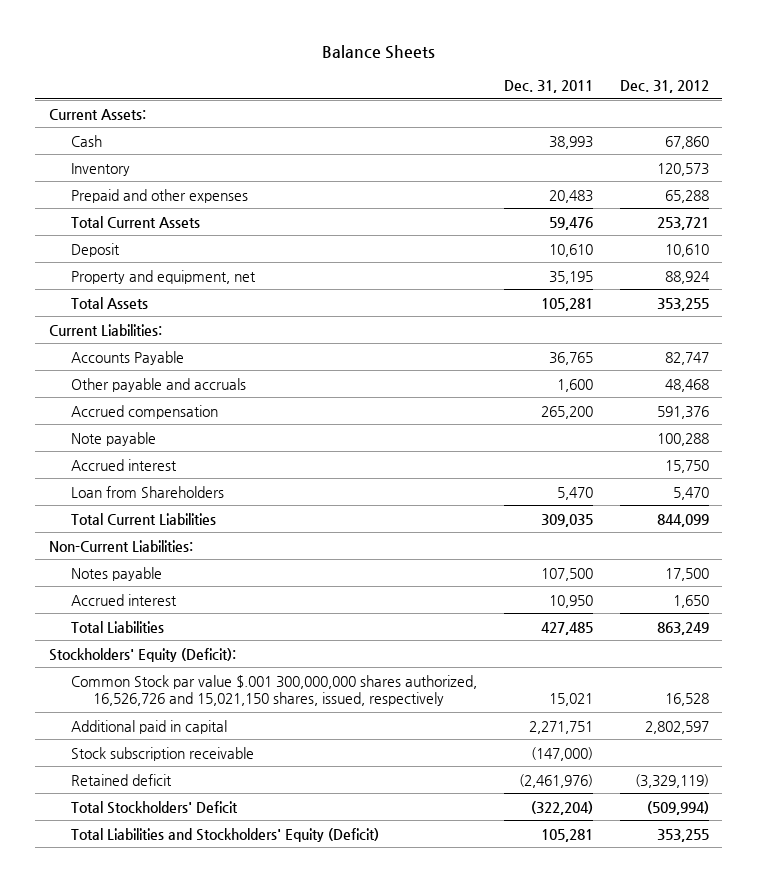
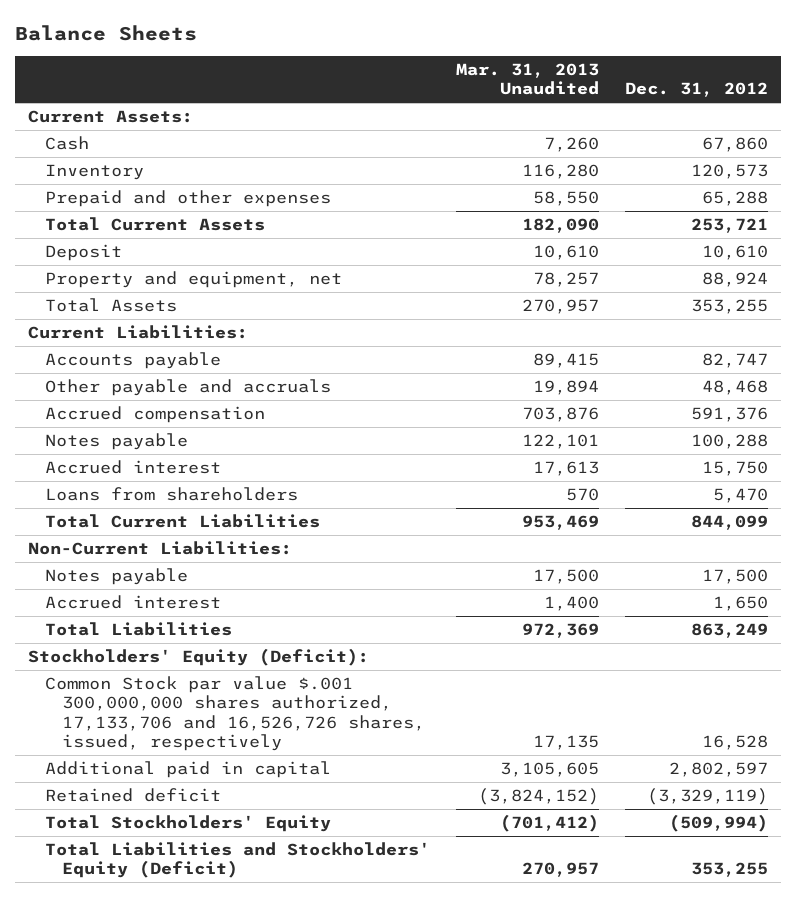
[503,79,593,93] Dec. 31, 2011 -> none
none -> [456,62,600,96] Mar. 31, 2013 Unaudited
[70,350,184,365] Accounts Payable -> [45,351,222,369] Accounts payable
[70,431,156,446] Note payable -> [45,432,189,450] Notes payable
[70,485,224,498] Loan from Shareholders -> [45,486,299,501] Loans from shareholders
[70,674,477,707] Common Stock par value $.001 300,000,000 shares authorized, 16,526,726 and 15,021,150 shares, issued, respectively -> [45,675,425,752] Common Stock par value $.001 300,000,000 shares authorized, 17,133,706 and 16,526,726 shares, issued, respectively
[70,746,254,761] Stock subscription receivable -> none
[70,800,238,814] Total Stockholders' Deficit -> [45,814,332,832] Total Stockholders' Equity

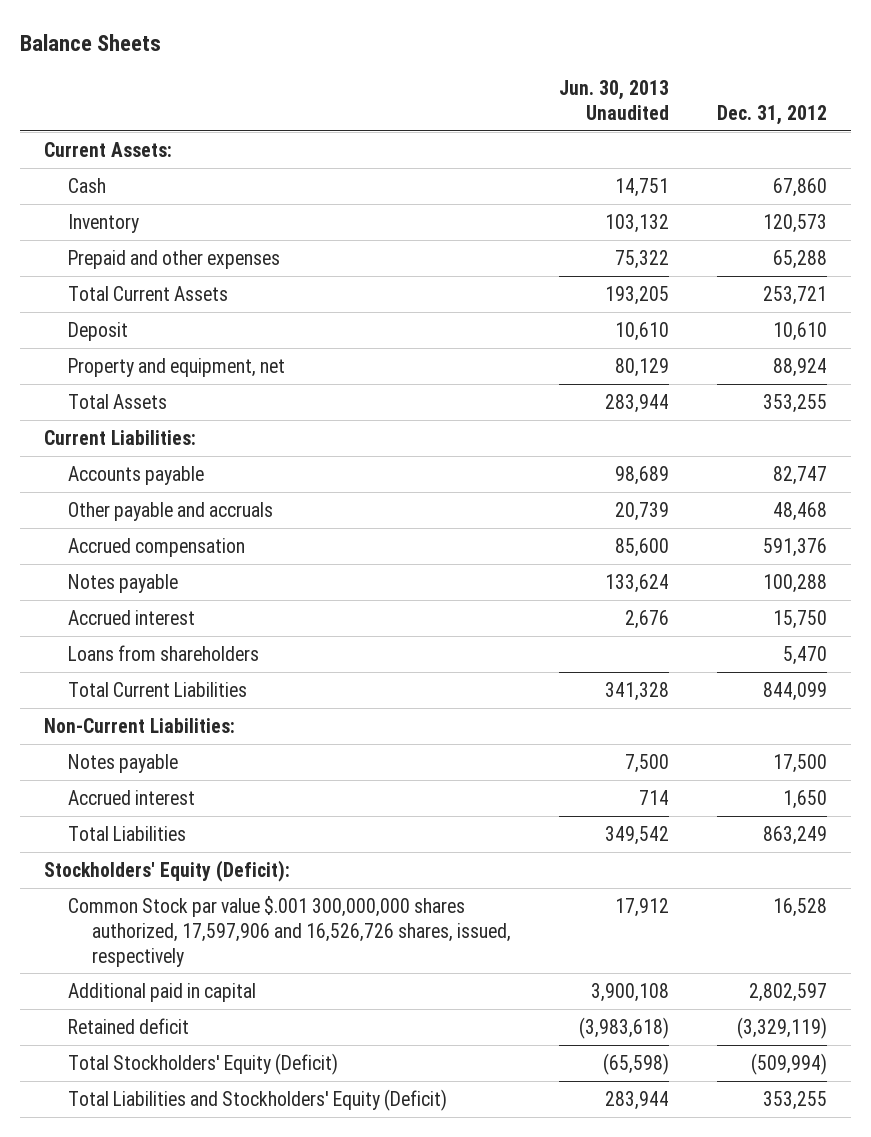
[456,62,600,96] Mar. 31, 2013 Unaudited -> none
none -> [559,80,670,121] Jun. 30, 2013 Unaudited
[45,675,425,752] Common Stock par value $.001 300,000,000 shares authorized, 17,133,706 and 16,526,726 shares, issued, respectively -> [68,895,512,967] Common Stock par value $.001 300,000,000 shares authorized, 17,597,906 and 16,526,726 shares, issued, respectively
[45,814,332,832] Total Stockholders' Equity -> [68,1052,339,1075] Total Stockholders' Equity (Deficit)

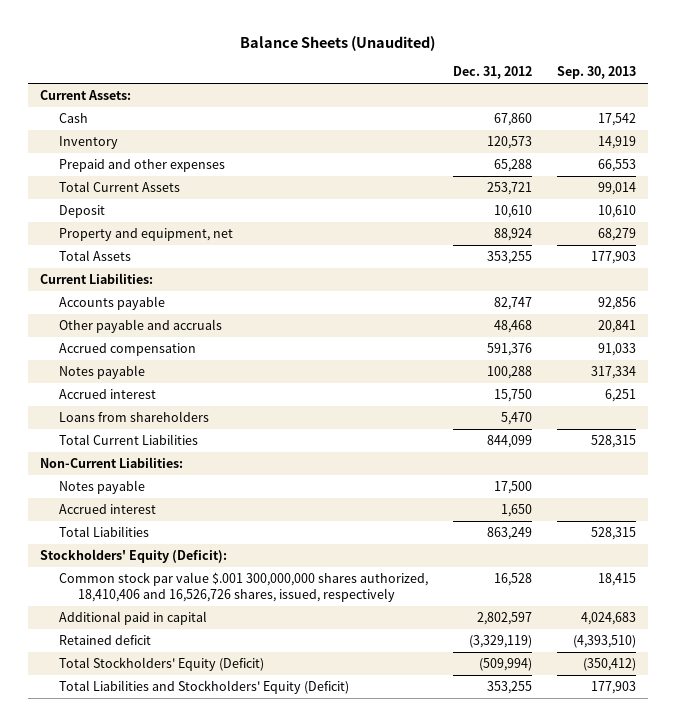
[20,33,162,51] Balance Sheets -> [239,35,435,51] Balance Sheets (Unaudited)
[559,80,670,121] Jun. 30, 2013 Unaudited -> none
none -> [556,66,636,80] Sep. 30, 2013
[68,895,512,967] Common Stock par value $.001 300,000,000 shares authorized, 17,597,906 and 16,526,726 shares, issued, respectively -> [58,572,428,602] Common stock par value $.001 300,000,000 shares authorized, 18,410,406 and 16,526,726 shares, issued, respectively

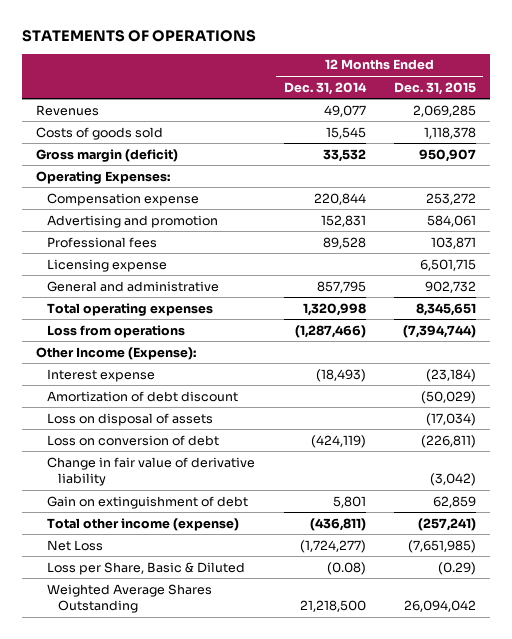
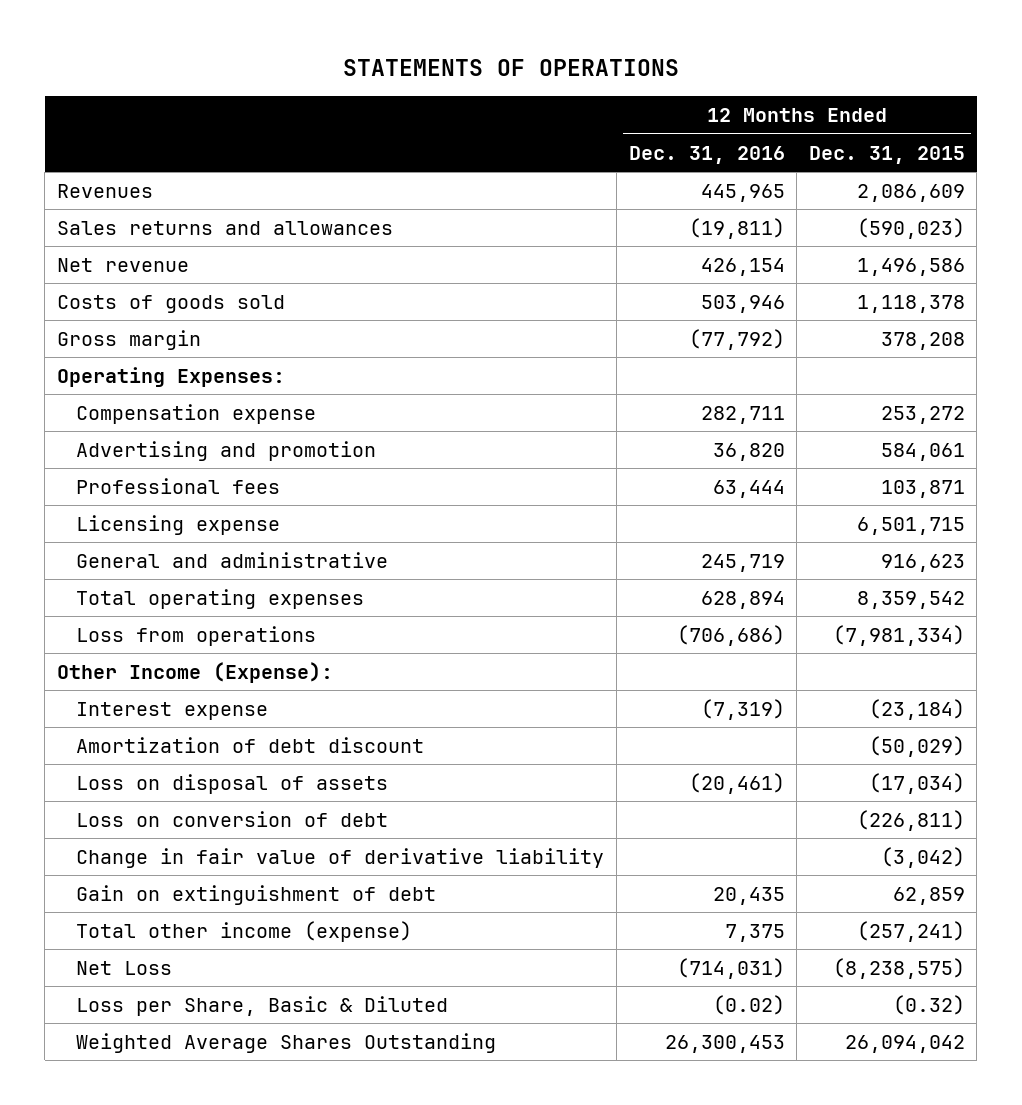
[283,81,367,95] Dec. 31, 2014 -> none
none -> [628,145,785,164] Dec. 31, 2016
[413,104,477,117] 2,069,285 -> [856,184,965,203] 2,086,609
none -> [57,221,394,236] Sales returns and allowances
none -> [57,258,190,273] Net revenue
[36,148,179,162] Gross margin (deficit) -> [57,330,202,351] Gross margin
[419,148,477,162] 950,907 -> [880,332,965,351] 378,208
[425,280,477,293] 902,732 -> [880,554,965,573] 916,623
[416,302,477,316] 8,345,651 -> [856,591,965,610] 8,359,542
[403,324,477,338] (7,394,744) -> [832,625,965,647] (7,981,334)
[408,539,477,553] (7,651,985) -> [832,958,965,980] (8,238,575)
[438,561,477,575] (0.29) -> [892,995,965,1016] (0.32)

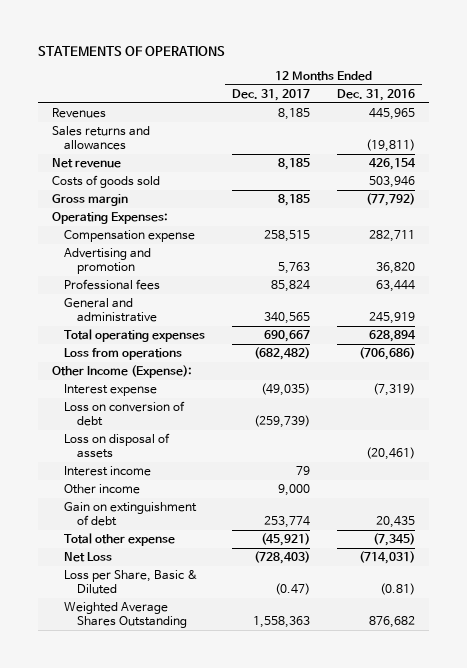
[808,145,965,164] Dec. 31, 2015 -> none
none -> [232,88,311,101] Dec. 31, 2017
[76,515,281,536] Licensing expense -> none
[700,554,785,573] 245,719 -> [369,311,416,324] 245,919
[76,737,425,754] Amortization of debt discount -> none
[76,848,605,869] Change in fair value of derivative liability -> none
[76,774,389,795] Loss on disposal of assets -> [64,432,171,458] Loss on disposal of assets
none -> [64,465,152,476] Interest income
none -> [64,483,141,494] Other income
[76,921,413,943] Total other income (expense) -> [64,532,176,546] Total other expense
[724,924,785,943] 7,375 -> [373,532,416,546] (7,345)
[712,995,785,1016] (0.02) -> [380,582,416,595] (0.81)
[664,1035,785,1054] 26,300,453 -> [369,615,416,628] 876,682

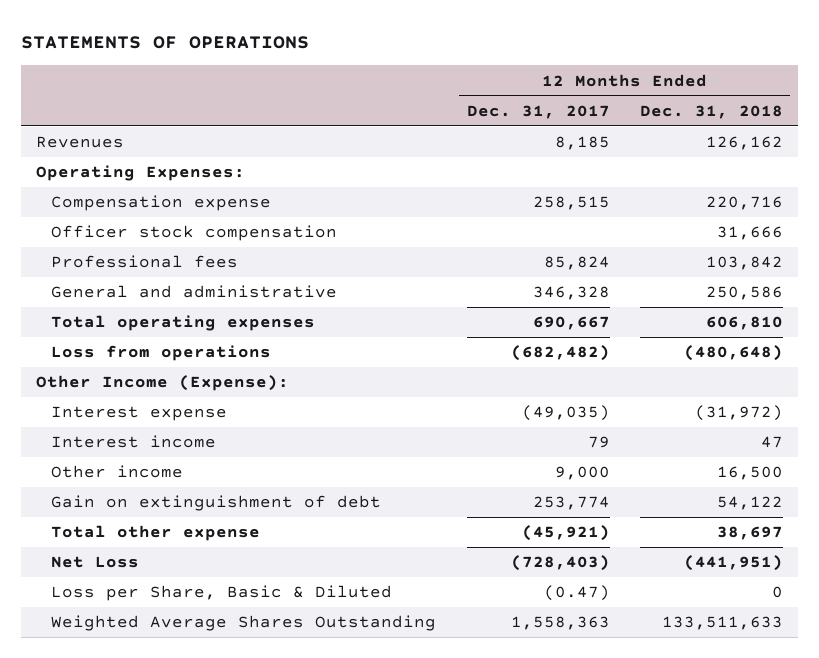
[337,88,416,101] Dec. 31, 2016 -> none
none -> [639,104,783,119] Dec. 31, 2018
[51,125,150,150] Sales returns and allowances -> none
[51,157,121,168] Net revenue -> none
[51,174,160,188] Costs of goods sold -> none
[51,193,128,206] Gross margin -> none
[64,247,152,274] Advertising and promotion -> none
none -> [51,225,338,242] Officer stock compensation
[264,311,311,324] 340,565 -> [532,286,610,301] 346,328
[64,400,186,426] Loss on conversion of debt -> none
[64,432,171,458] Loss on disposal of assets -> none

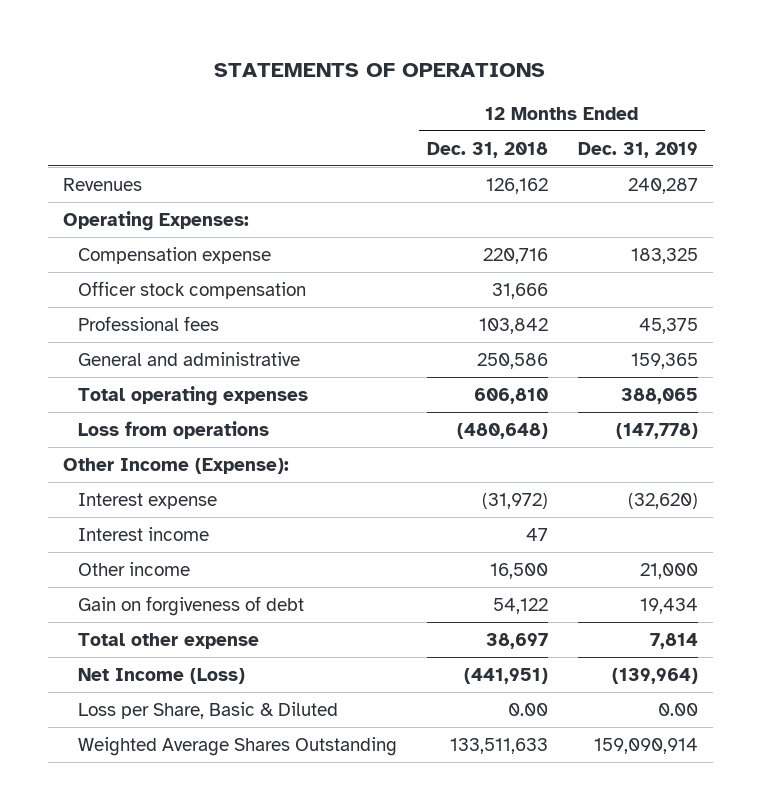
[466,104,610,119] Dec. 31, 2017 -> none
none -> [577,141,698,158] Dec. 31, 2019
[51,495,382,512] Gain on extinguishment of debt -> [78,595,305,616] Gain on forgiveness of debt
[51,556,140,569] Net Loss -> [78,667,246,684] Net Income (Loss)
[771,586,783,599] 0 -> [507,702,548,716] 0.00

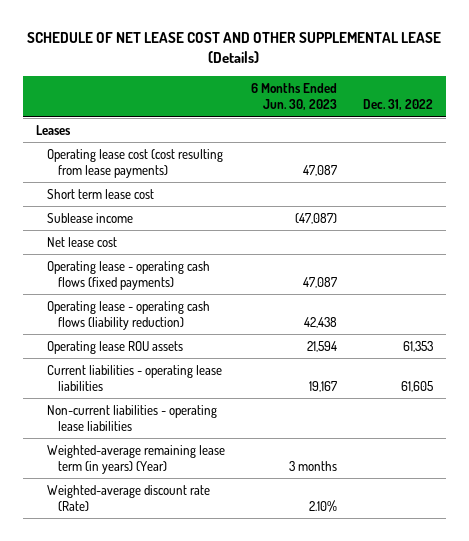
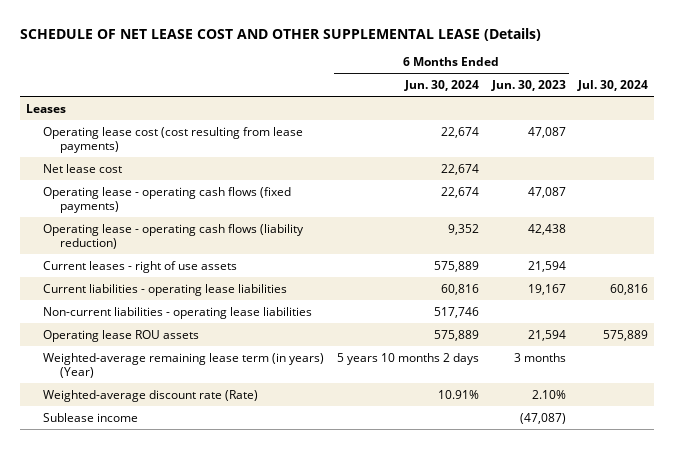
[362,99,433,111] Dec. 31, 2022 -> none
none -> [403,79,479,91] Jun. 30, 2024
none -> [577,79,649,91] Jul. 30, 2024
[46,188,154,199] Short term lease cost -> none
none -> [43,260,238,273] Current leases - right of use assets
[46,340,183,354] Operating lease ROU assets -> [43,329,200,342] Operating lease ROU assets
[46,212,133,223] Sublease income -> [43,412,139,422] Sublease income

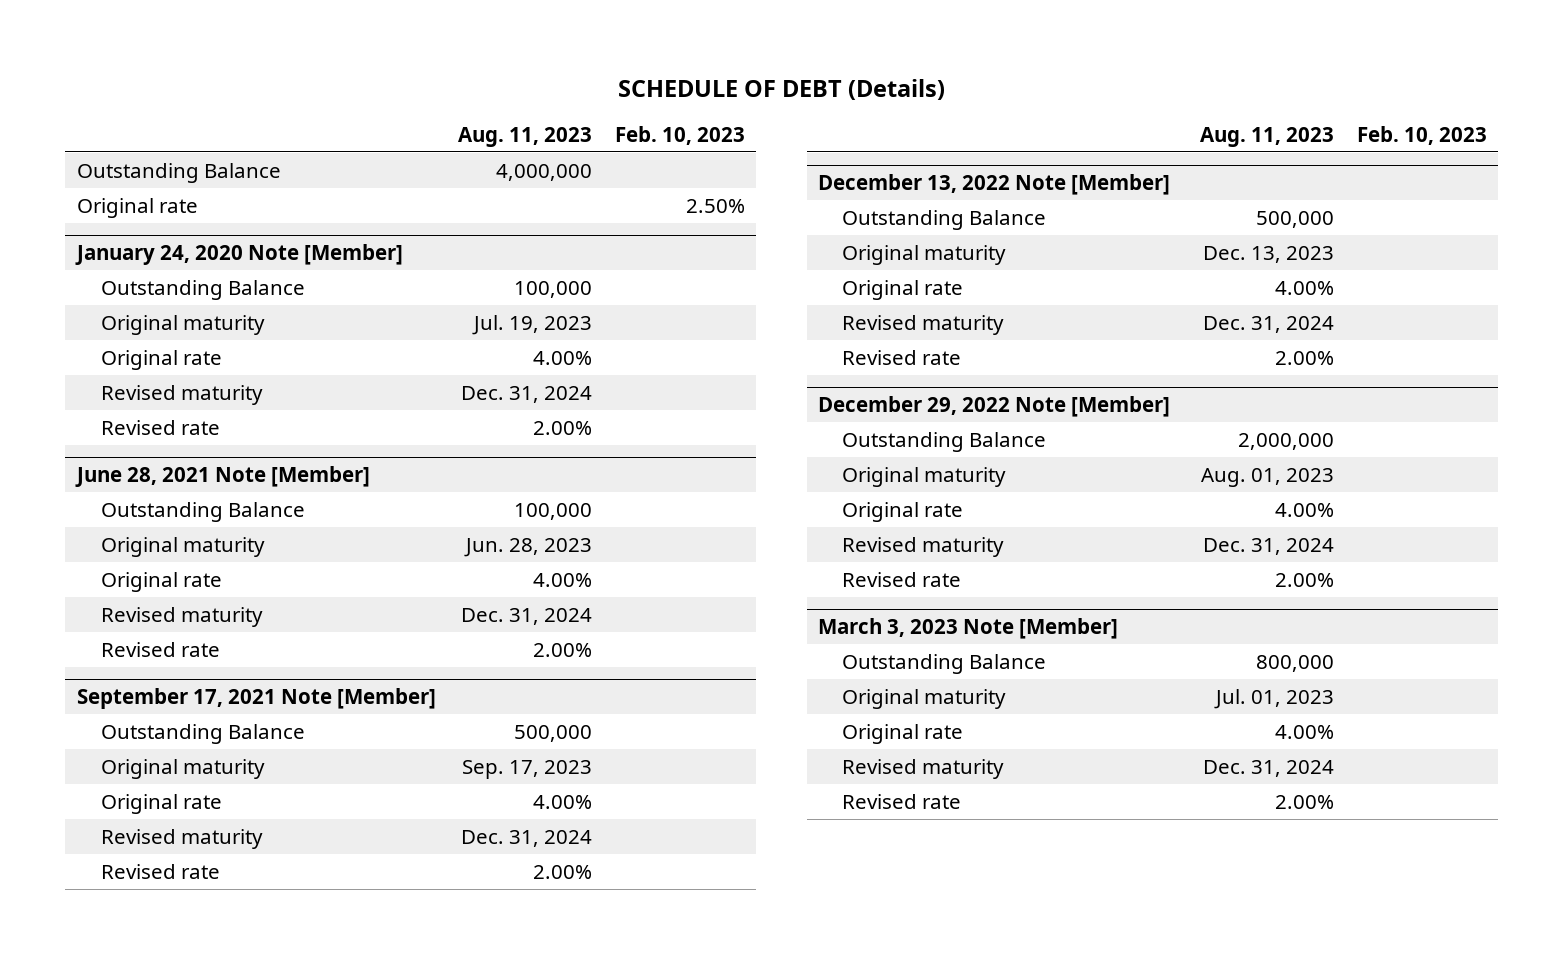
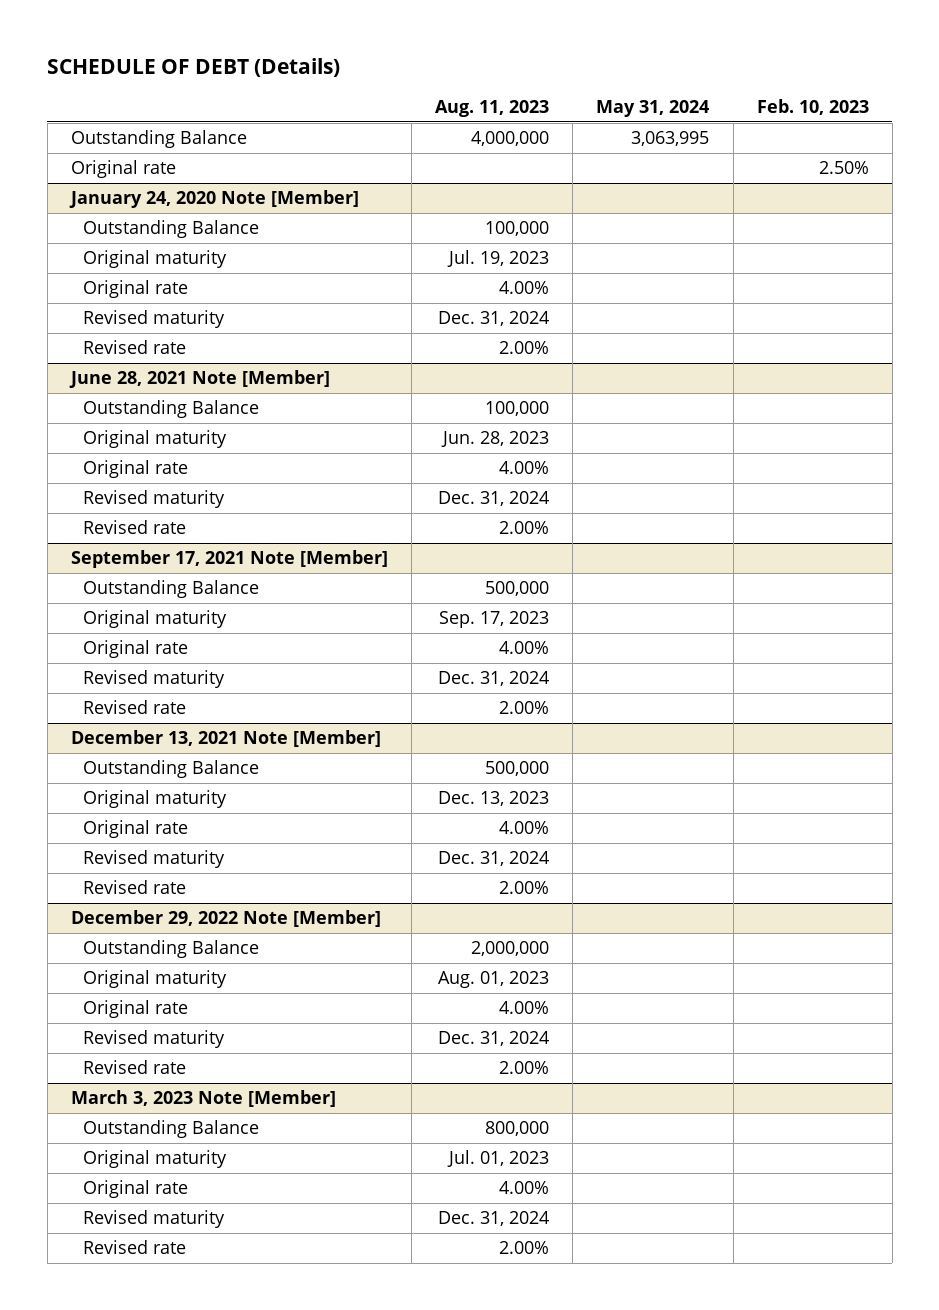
none -> [596,100,710,118] May 31, 2024
[818,173,1171,195] December 13, 2022 Note [Member] -> [70,730,381,748] December 13, 2021 Note [Member]

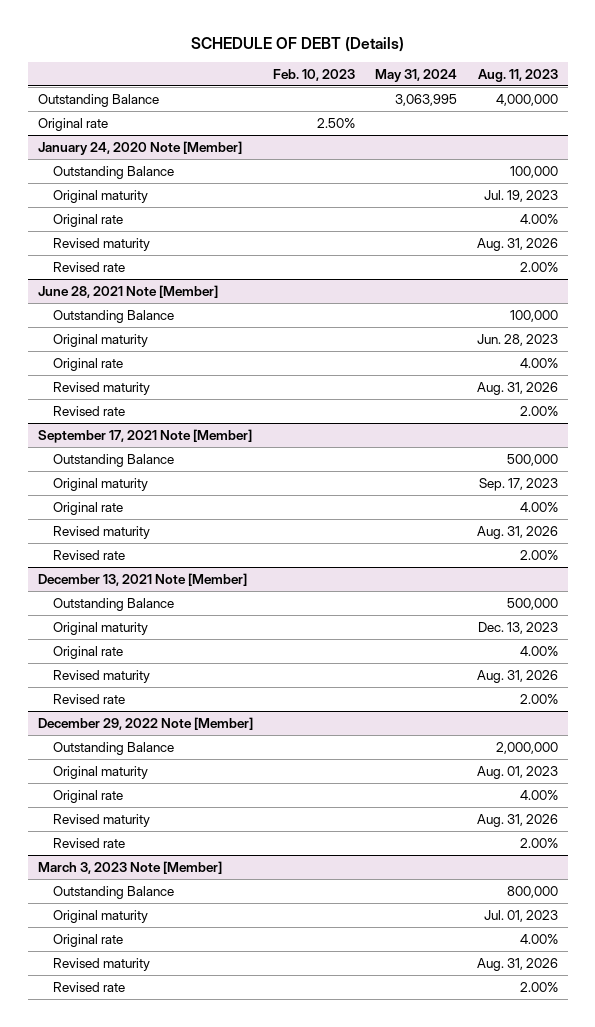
[438,311,550,327] Dec. 31, 2024 -> [476,237,558,251] Aug. 31, 2026
[438,491,550,507] Dec. 31, 2024 -> [476,381,558,395] Aug. 31, 2026
[438,671,550,687] Dec. 31, 2024 -> [476,525,558,539] Aug. 31, 2026
[438,851,550,867] Dec. 31, 2024 -> [476,669,558,683] Aug. 31, 2026
[438,1031,550,1047] Dec. 31, 2024 -> [476,813,558,827] Aug. 31, 2026
[438,1211,550,1227] Dec. 31, 2024 -> [476,957,558,971] Aug. 31, 2026

